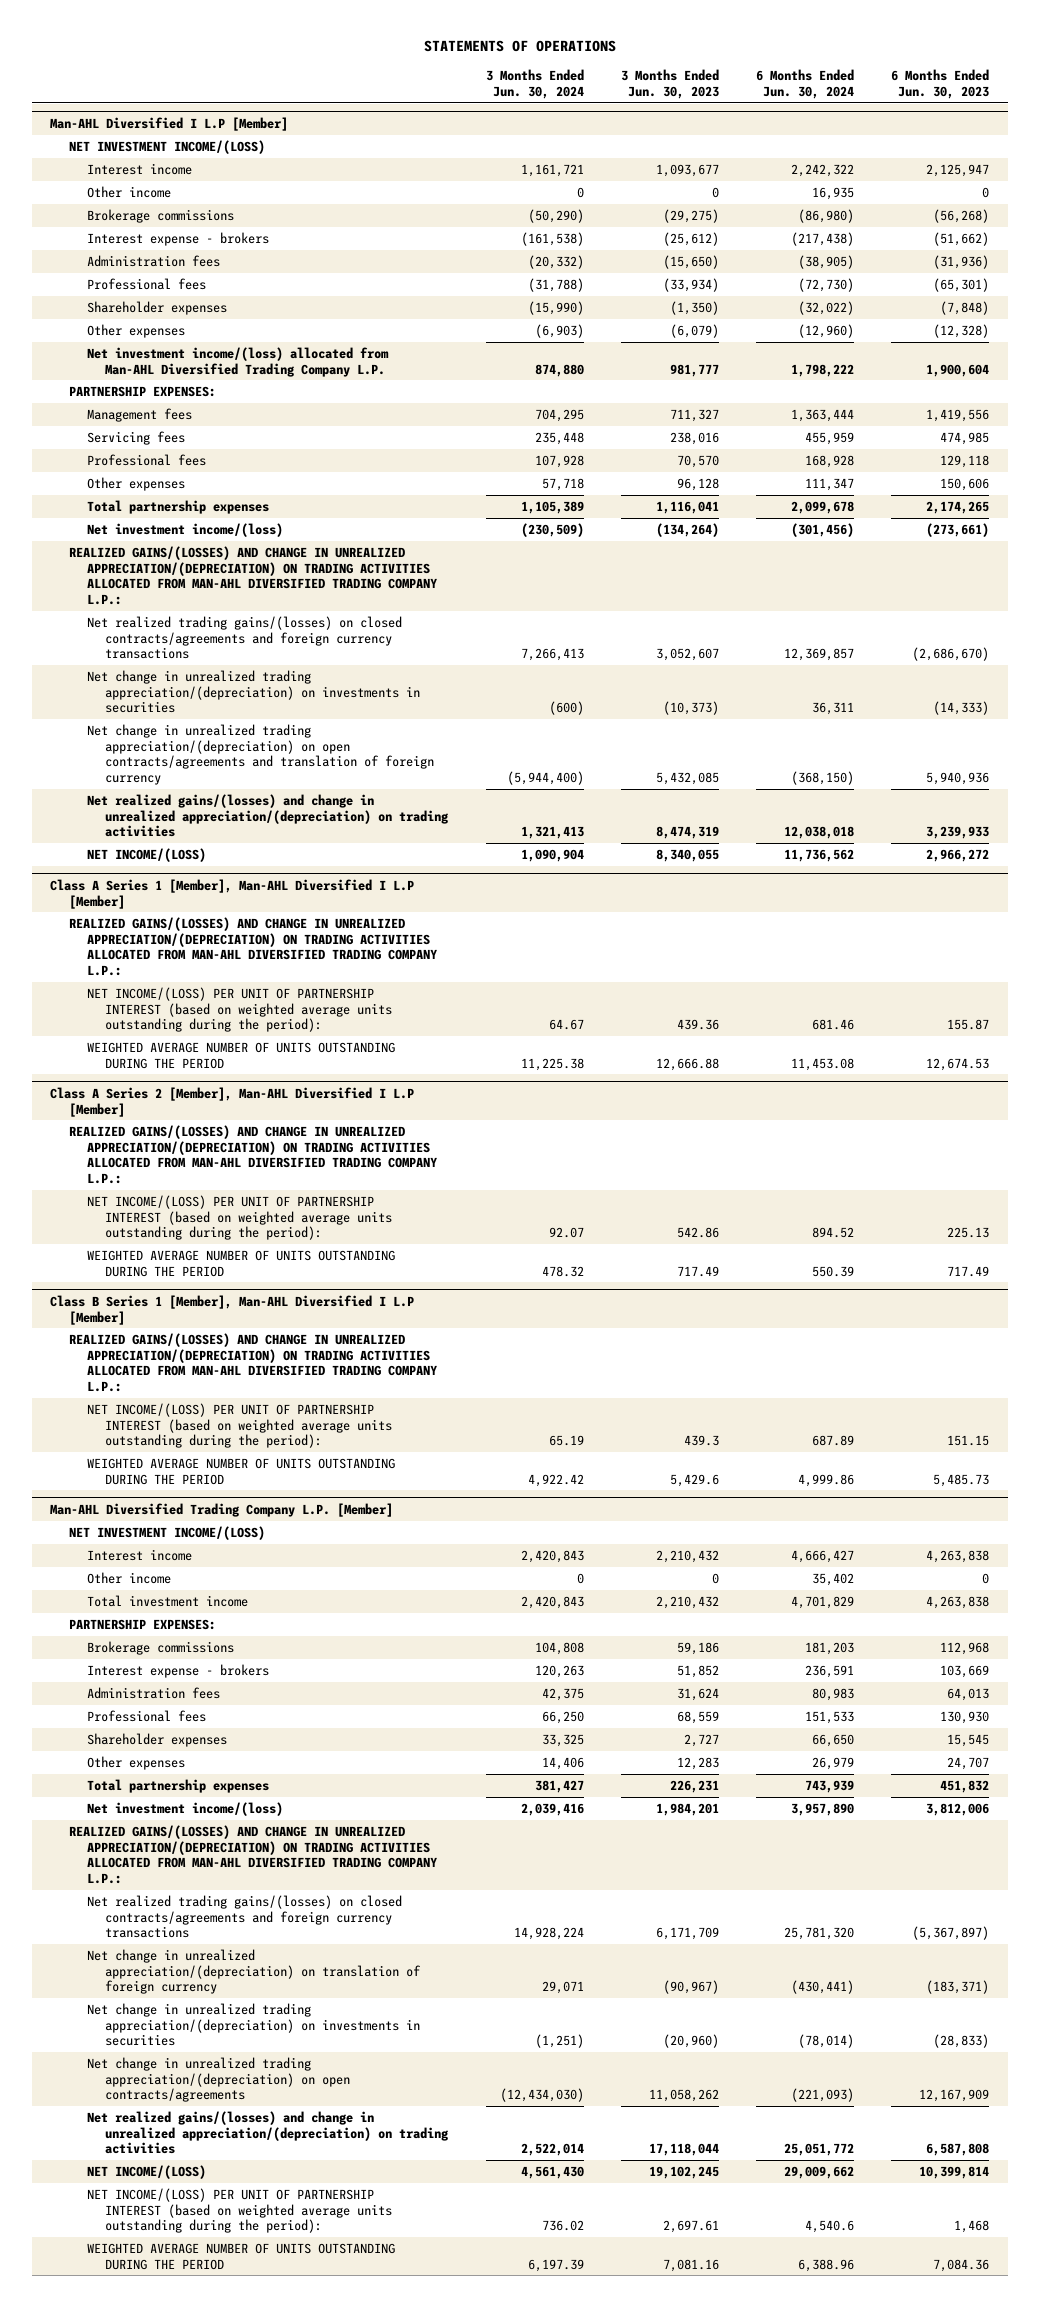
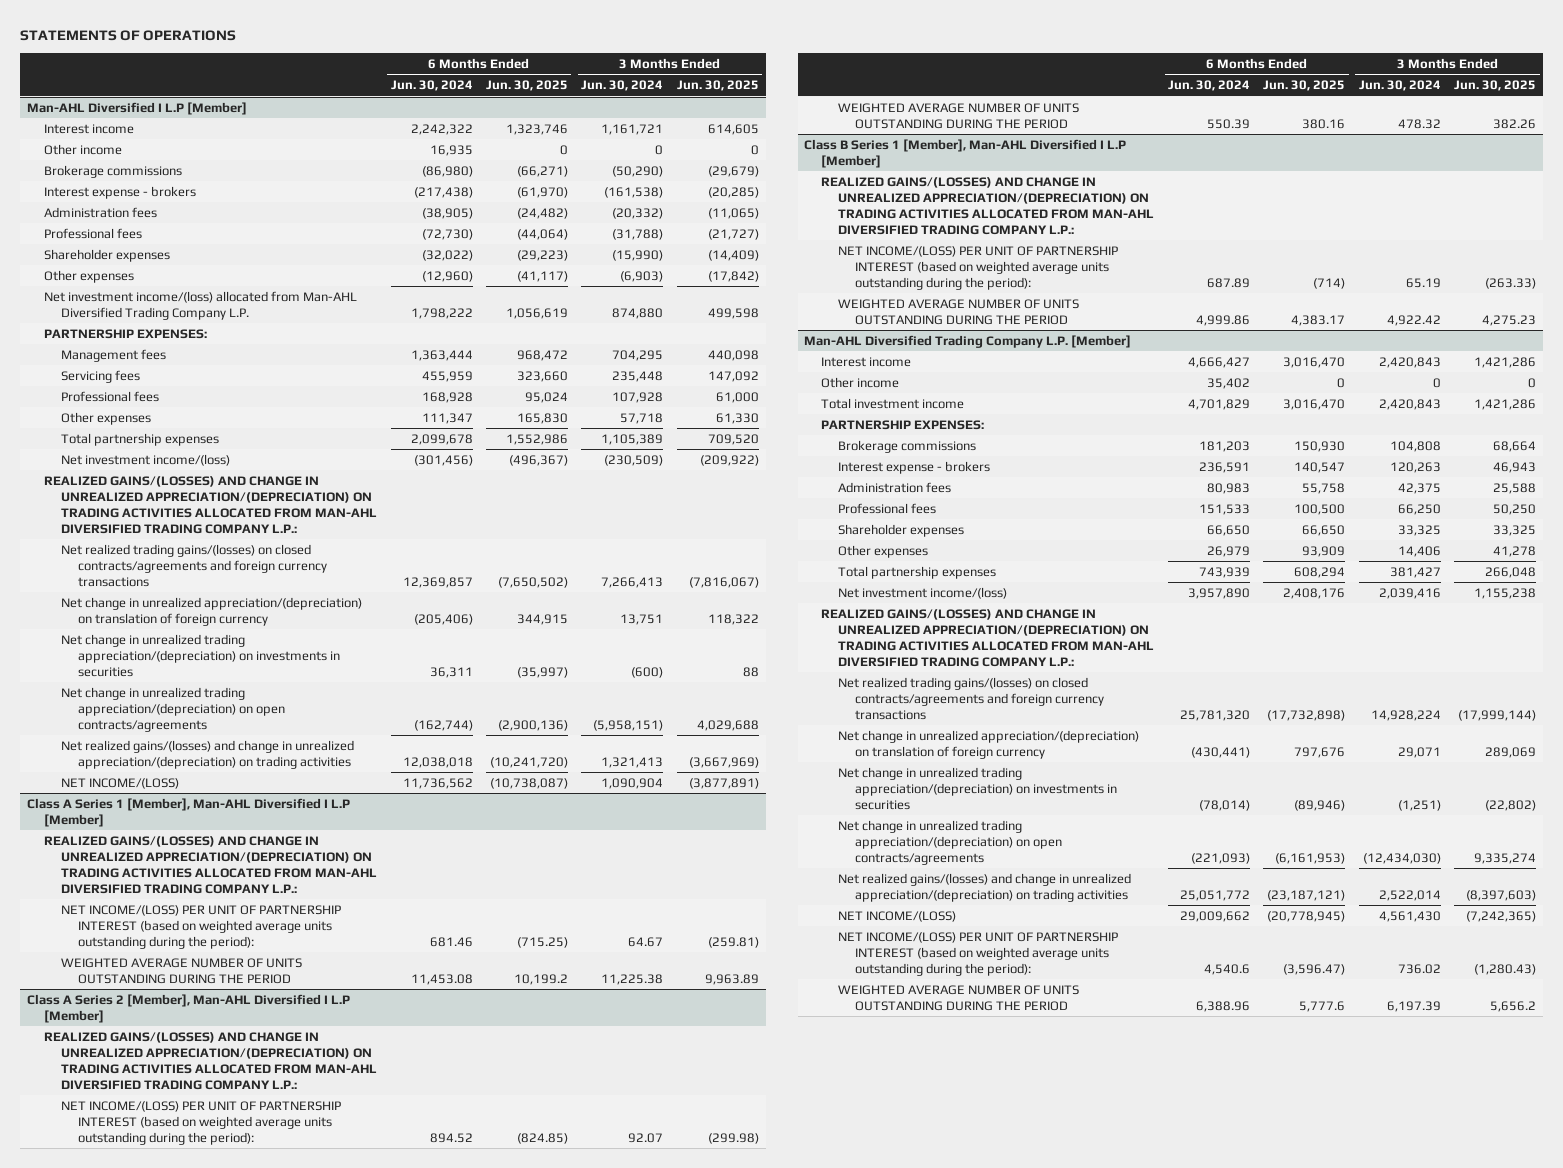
[620,69,719,99] 3 Months Ended Jun. 30, 2023 -> none
[891,69,990,99] 6 Months Ended Jun. 30, 2023 -> none
none -> [486,80,569,92] Jun. 30, 2025
none -> [676,80,759,92] Jun. 30, 2025
[68,139,265,154] NET INVESTMENT INCOME/(LOSS) -> none
none -> [61,596,363,626] Net change in unrealized appreciation/(depreciation) on translation of foreign currency
[87,723,435,786] Net change in unrealized trading appreciation/(depreciation) on open contracts/agreements and translation of foreign currency -> [61,686,286,732] Net change in unrealized trading appreciation/(depreciation) on open contracts/agreements
[506,771,584,786] (5,944,400) -> [593,719,664,731] (5,958,151)
[791,771,855,786] (368,150) -> [413,719,473,731] (162,744)
[68,1525,265,1540] NET INVESTMENT INCOME/(LOSS) -> none

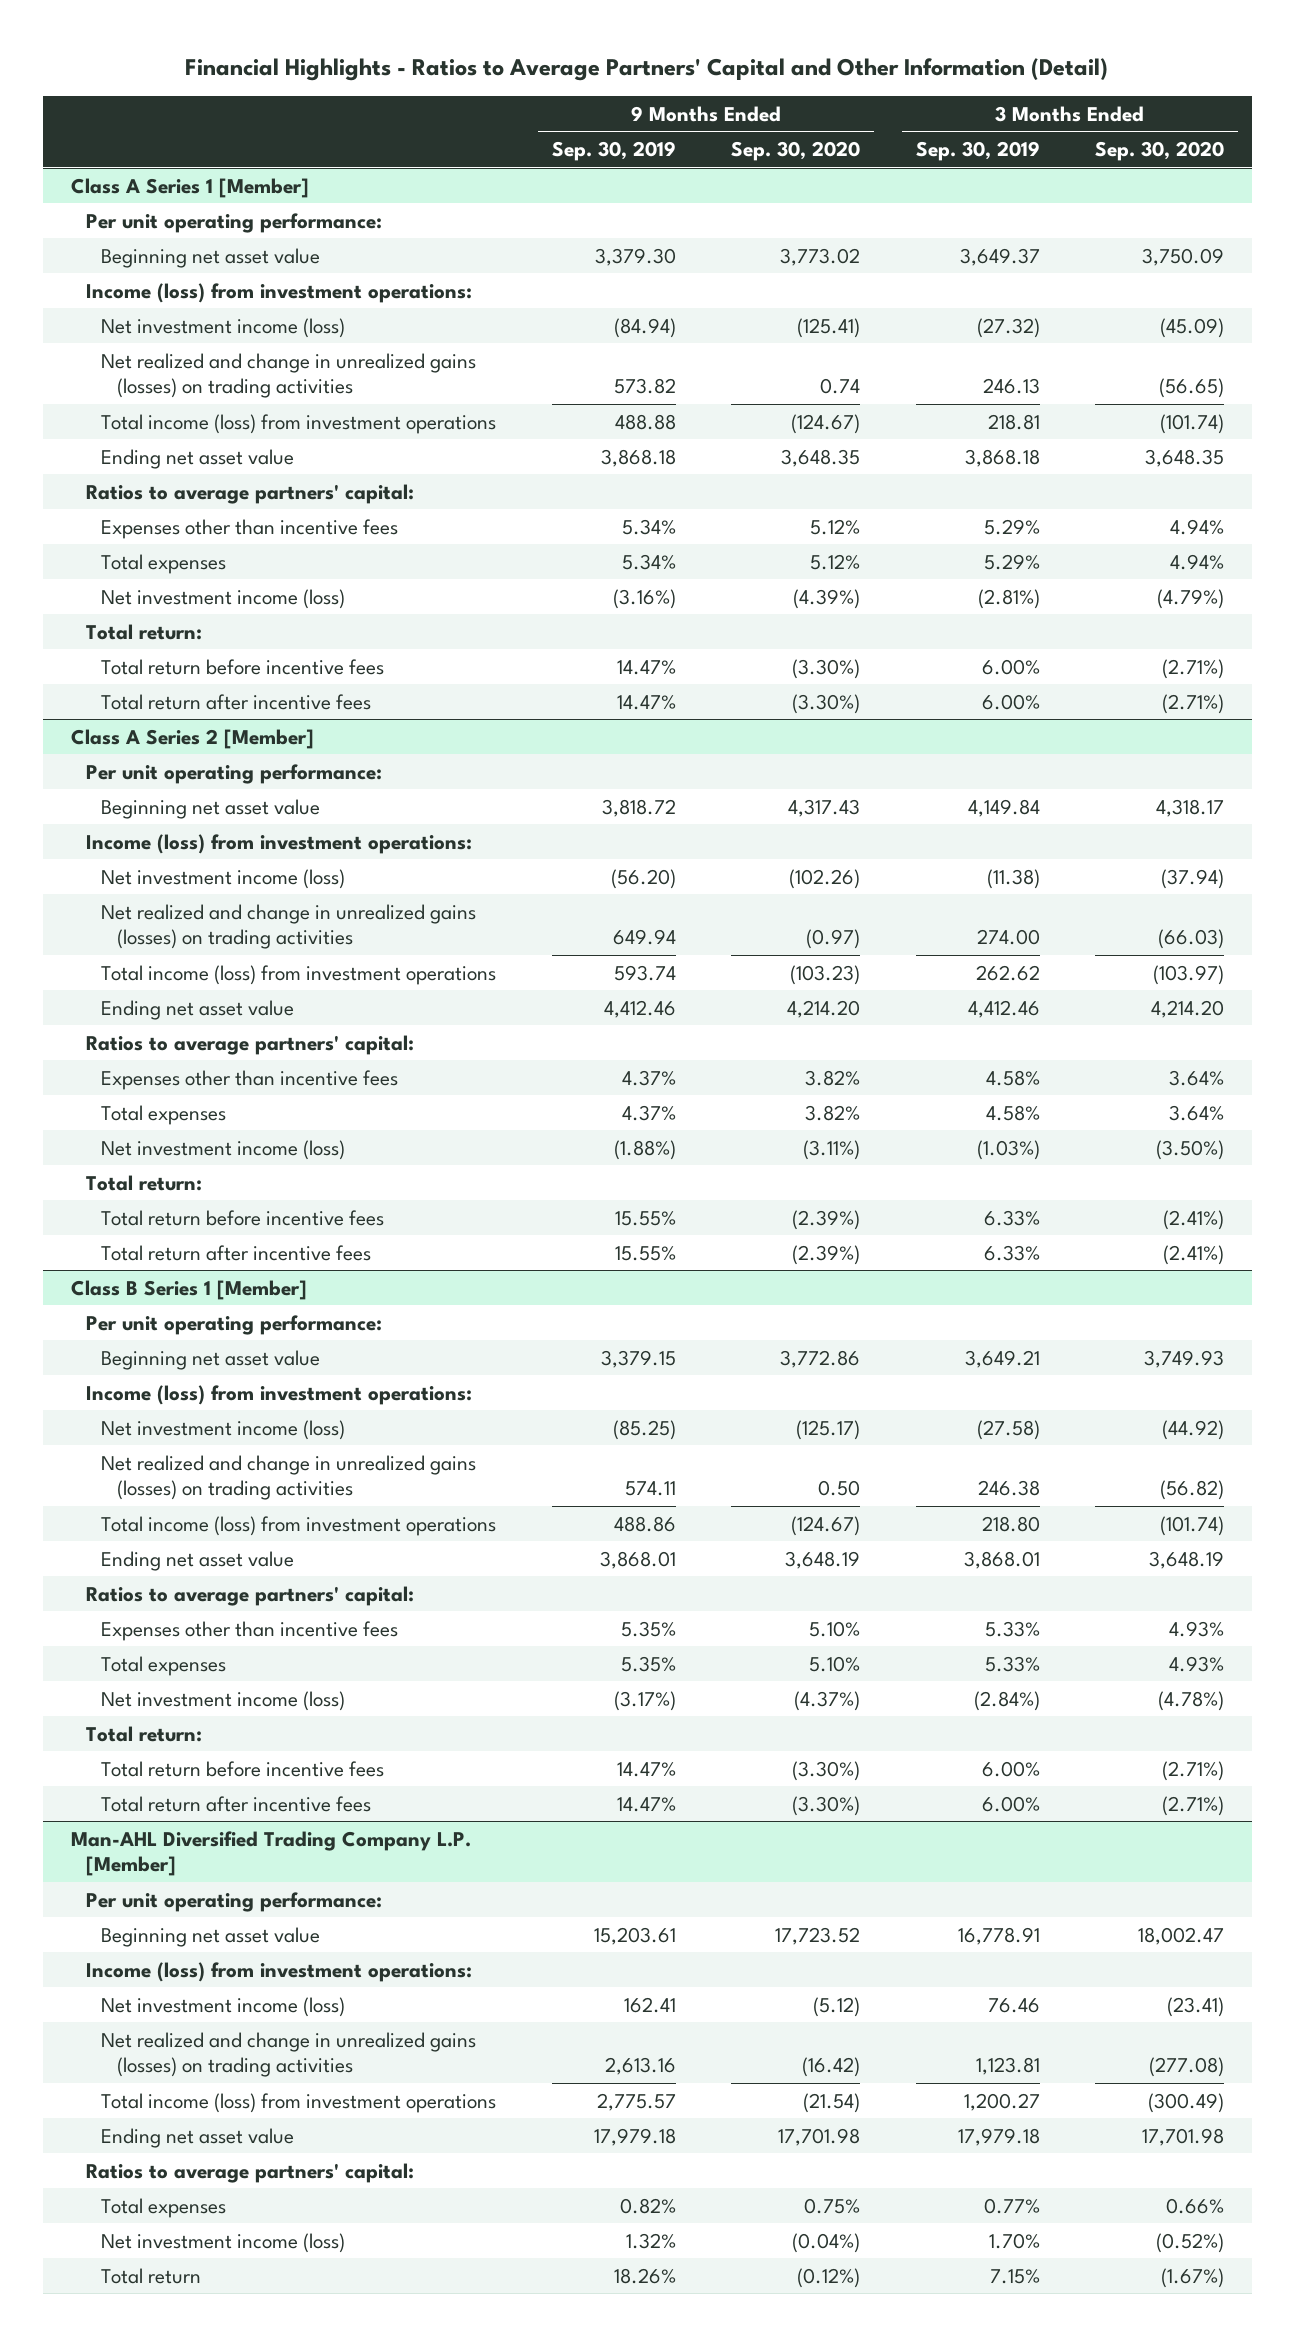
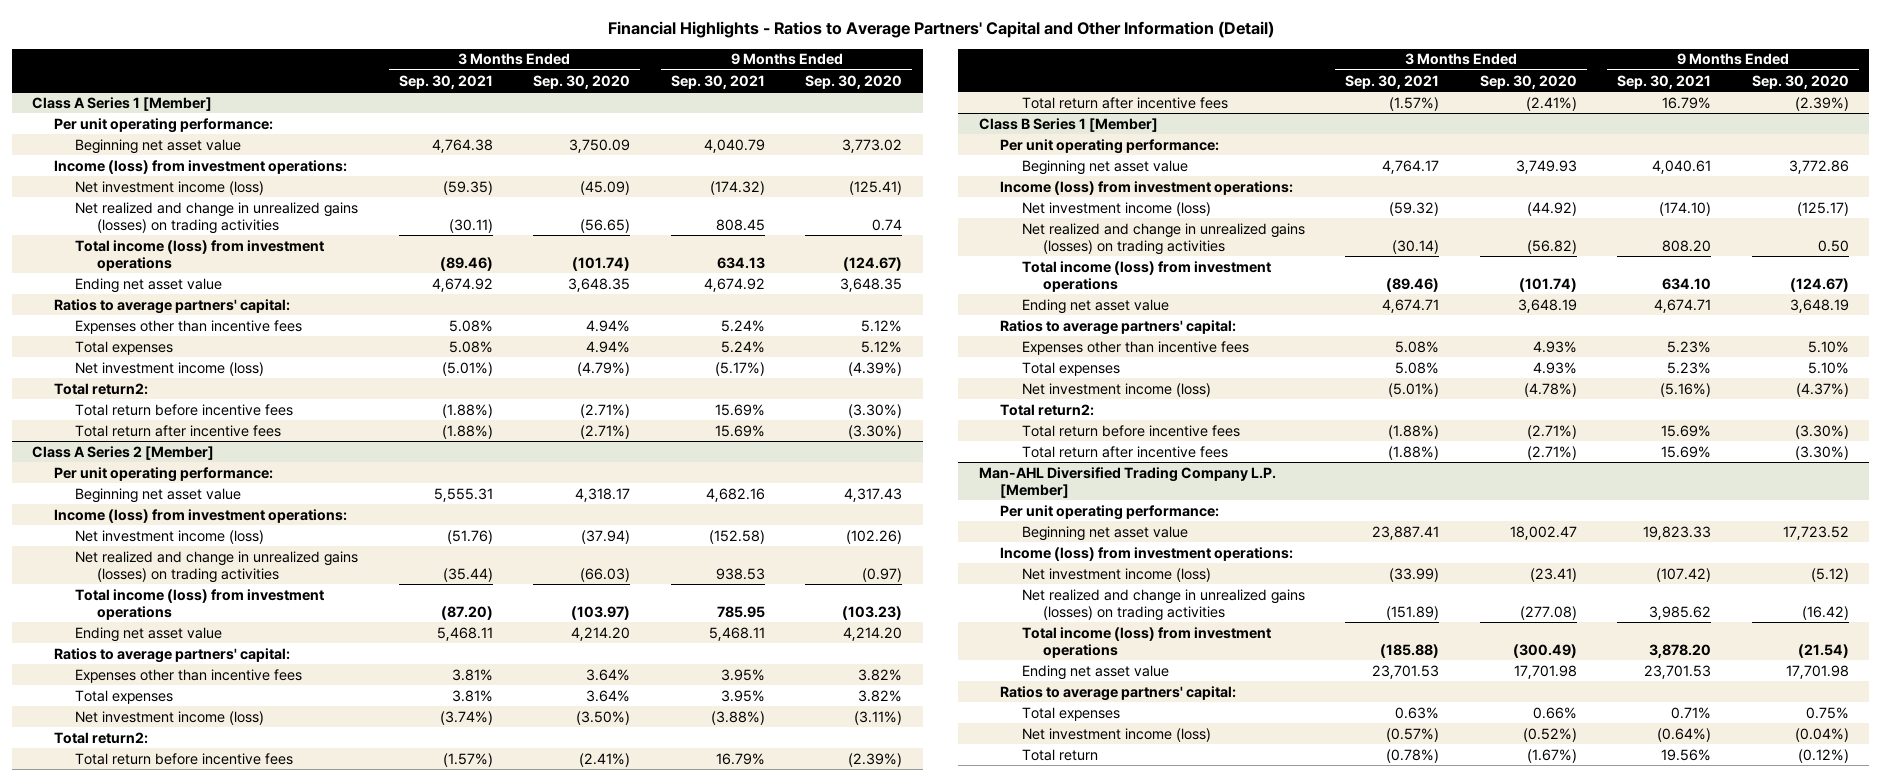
[551,141,676,162] Sep. 30, 2019 -> none
[915,141,1040,162] Sep. 30, 2019 -> none
none -> [398,74,493,89] Sep. 30, 2021
none -> [670,74,765,89] Sep. 30, 2021
[85,623,202,640] Total return: -> [53,382,148,395] Total return2:
[85,1174,202,1191] Total return: -> [53,731,148,744] Total return2:
[85,1725,202,1742] Total return: -> [1000,403,1095,416] Total return2:

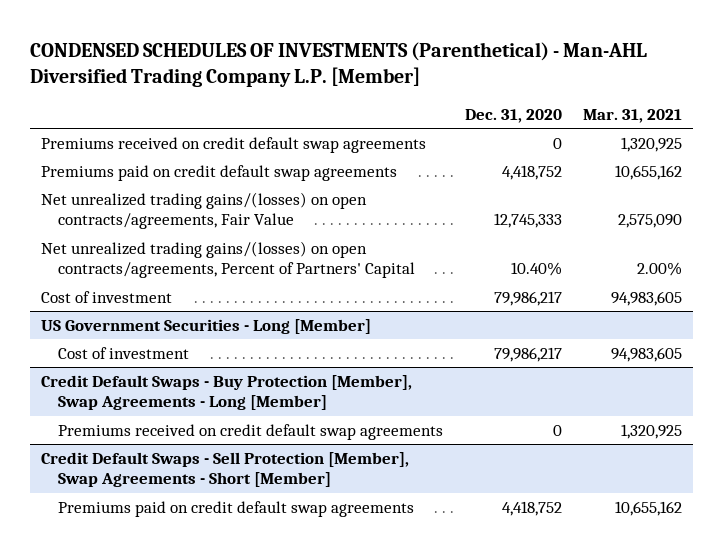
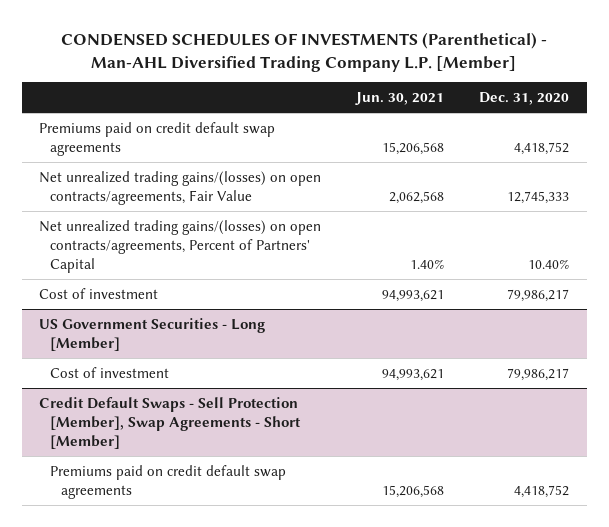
[582,108,682,123] Mar. 31, 2021 -> none
none -> [355,92,445,106] Jun. 30, 2021
[40,136,426,153] Premiums received on credit default swap agreements -> none
[40,374,412,411] Credit Default Swaps - Buy Protection [Member], Swap Agreements - Long [Member] -> none
[58,423,444,440] Premiums received on credit default swap agreements -> none

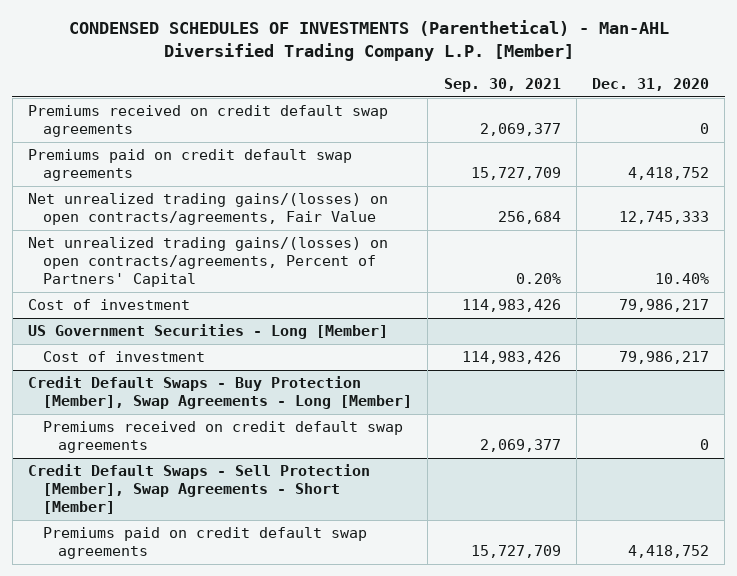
[355,92,445,106] Jun. 30, 2021 -> none
none -> [443,78,561,93] Sep. 30, 2021
none -> [28,105,389,138] Premiums received on credit default swap agreements
none -> [28,376,413,410] Credit Default Swaps - Buy Protection [Member], Swap Agreements - Long [Member]
none -> [43,421,404,454] Premiums received on credit default swap agreements

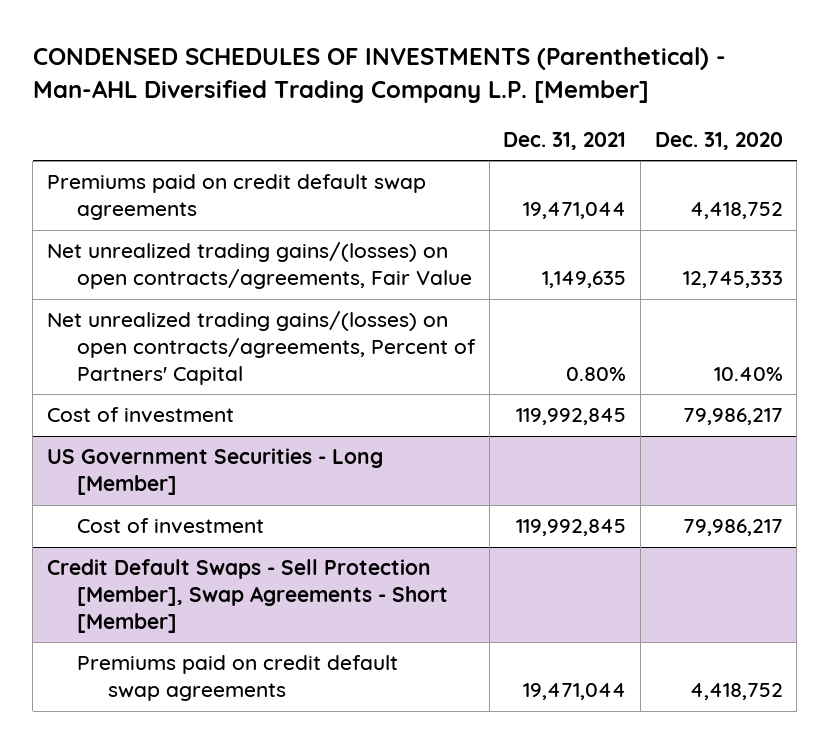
[443,78,561,93] Sep. 30, 2021 -> none
none -> [503,131,627,150] Dec. 31, 2021
[28,105,389,138] Premiums received on credit default swap agreements -> none
[28,376,413,410] Credit Default Swaps - Buy Protection [Member], Swap Agreements - Long [Member] -> none
[43,421,404,454] Premiums received on credit default swap agreements -> none

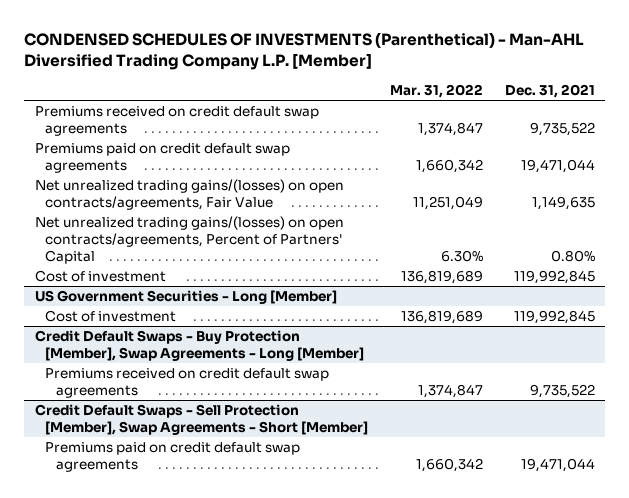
[654,131,783,150] Dec. 31, 2020 -> none
none -> [389,83,483,98] Mar. 31, 2022
none -> [34,106,319,136] Premiums received on credit default swap agreements
none -> [34,330,365,361] Credit Default Swaps - Buy Protection [Member], Swap Agreements - Long [Member]
none -> [45,368,330,398] Premiums received on credit default swap agreements

